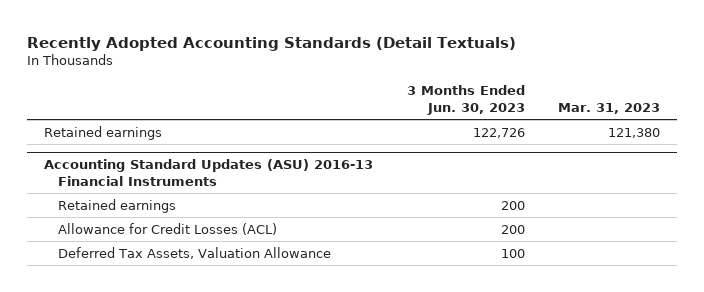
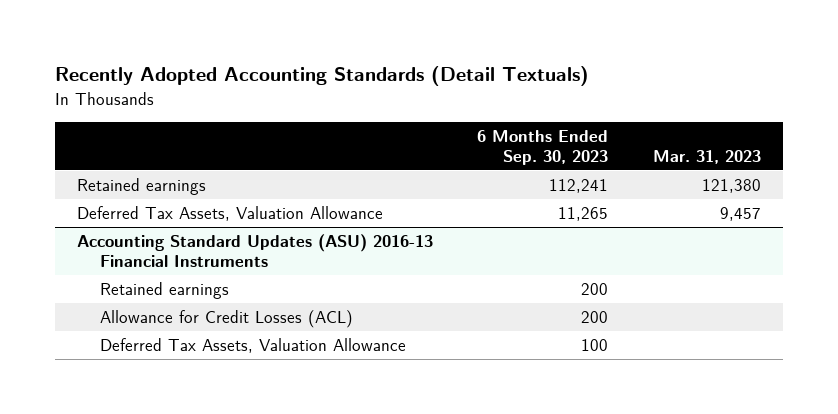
[406,85,525,116] 3 Months Ended Jun. 30, 2023 -> none
none -> [477,129,609,165] 6 Months Ended Sep. 30, 2023
none -> [76,205,383,221] Deferred Tax Assets, Valuation Allowance

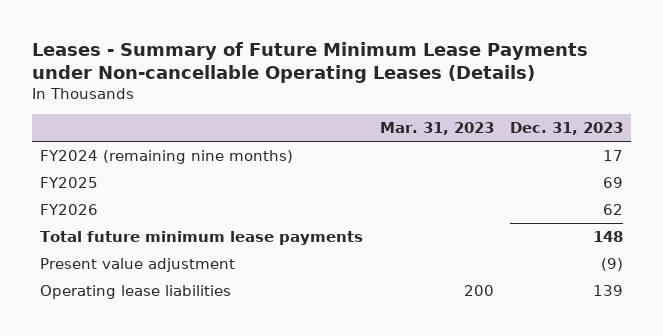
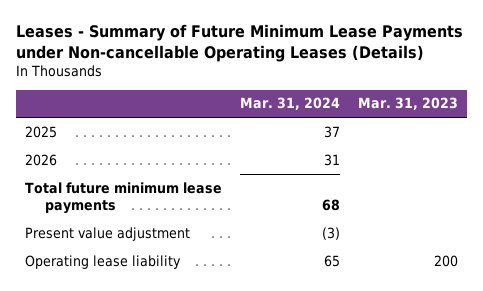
[509,122,623,136] Dec. 31, 2023 -> none
none -> [240,97,341,111] Mar. 31, 2024
[40,149,294,164] FY2024 (remaining nine months) -> none
[40,176,99,188] FY2025 -> [25,125,58,138] 2025
[40,203,99,215] FY2026 -> [25,153,58,166] 2026
[40,284,232,299] Operating lease liabilities -> [25,254,182,269] Operating lease liability

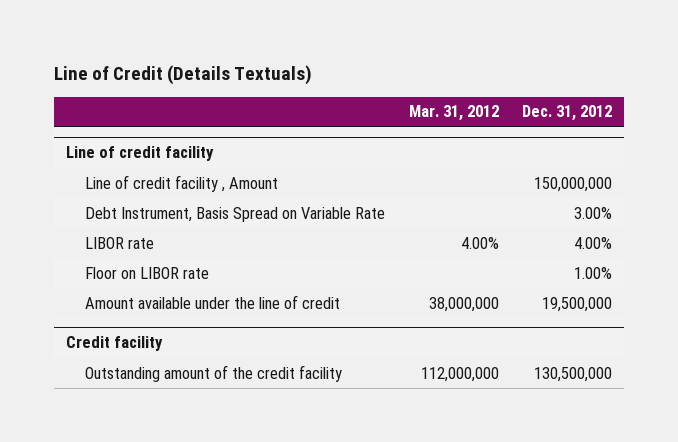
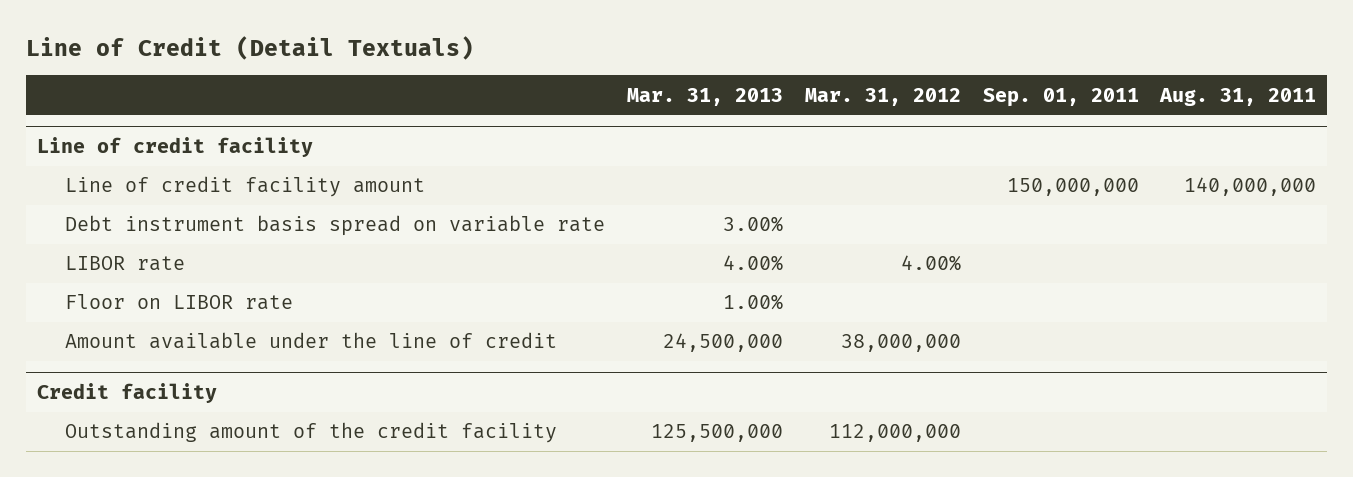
[54,65,313,86] Line of Credit (Details Textuals) -> [25,36,474,61] Line of Credit (Detail Textuals)
[522,105,613,122] Dec. 31, 2012 -> none
none -> [626,87,783,106] Mar. 31, 2013
none -> [982,87,1139,107] Sep. 01, 2011
none -> [1159,87,1317,106] Aug. 31, 2011
[85,174,279,192] Line of credit facility , Amount -> [65,176,426,198] Line of credit facility amount
[85,206,386,222] Debt Instrument, Basis Spread on Variable Rate -> [65,215,606,237] Debt instrument basis spread on variable rate

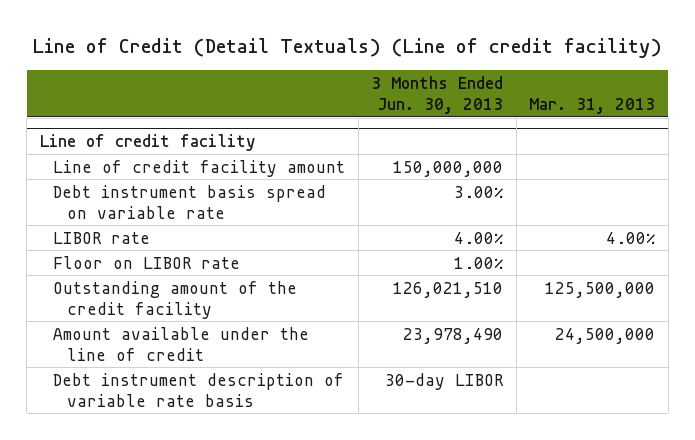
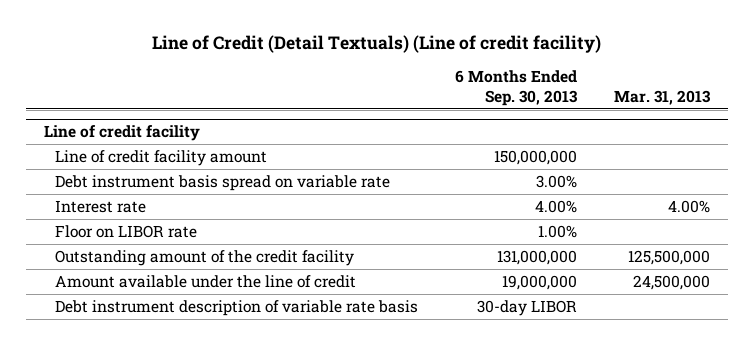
[371,76,504,115] 3 Months Ended Jun. 30, 2013 -> none
none -> [455,70,579,106] 6 Months Ended Sep. 30, 2013
[53,231,151,244] LIBOR rate -> [55,199,147,213] Interest rate

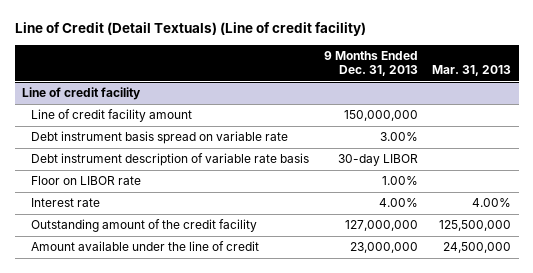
[455,70,579,106] 6 Months Ended Sep. 30, 2013 -> none
none -> [323,51,418,77] 9 Months Ended Dec. 31, 2013
[55,299,419,316] Debt instrument description of variable rate basis -> [30,153,309,167] Debt instrument description of variable rate basis
[55,199,147,213] Interest rate -> [30,198,100,208] Interest rate

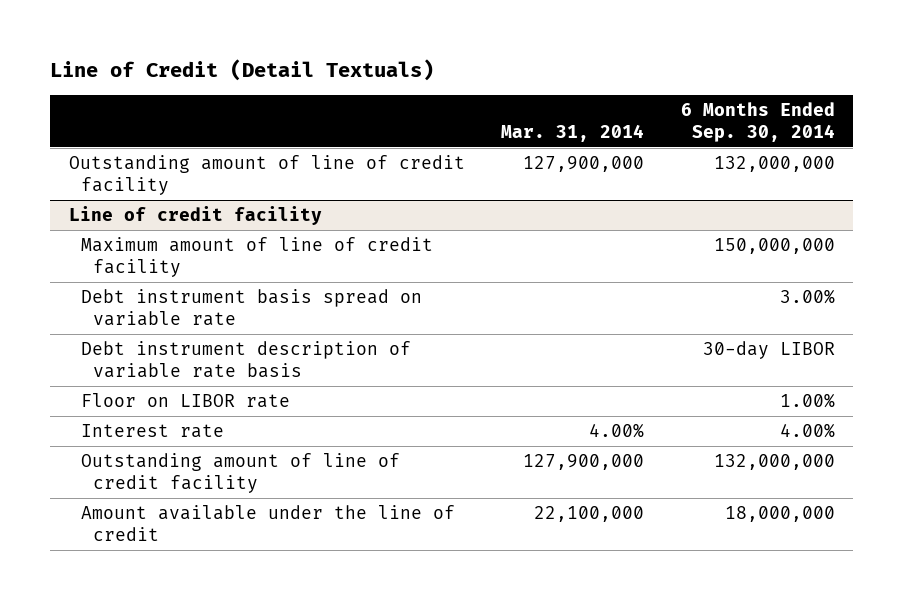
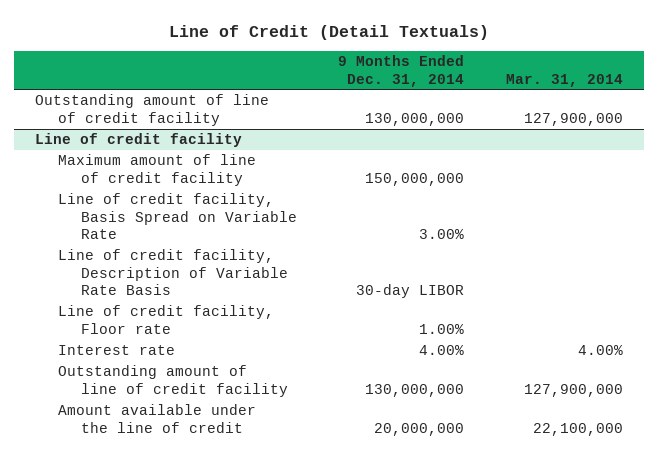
[680,101,835,142] 6 Months Ended Sep. 30, 2014 -> none
none -> [338,55,465,87] 9 Months Ended Dec. 31, 2014
[80,393,290,409] Floor on LIBOR rate -> none
[80,289,422,327] Debt instrument basis spread on variable rate -> [57,193,297,240] Line of credit facility, Basis Spread on Variable Rate
[80,341,411,379] Debt instrument description of variable rate basis -> [57,249,288,296] Line of credit facility, Description of Variable Rate Basis
none -> [57,305,274,334] Line of credit facility, Floor rate

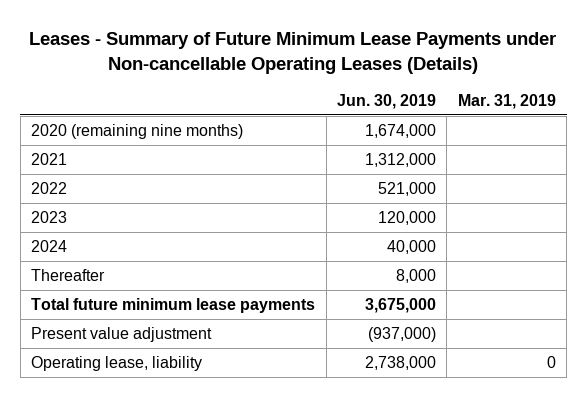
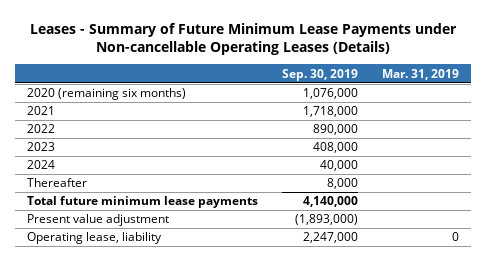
[336,93,436,109] Jun. 30, 2019 -> none
none -> [282,68,359,81] Sep. 30, 2019
[31,123,244,139] 2020 (remaining nine months) -> [26,88,186,101] 2020 (remaining six months)

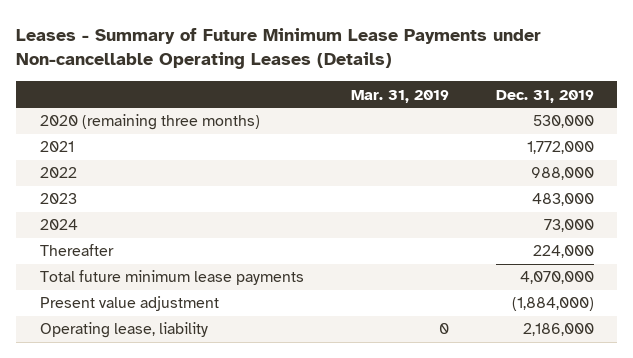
[282,68,359,81] Sep. 30, 2019 -> none
none -> [495,89,594,103] Dec. 31, 2019
[26,88,186,101] 2020 (remaining six months) -> [39,114,260,131] 2020 (remaining three months)

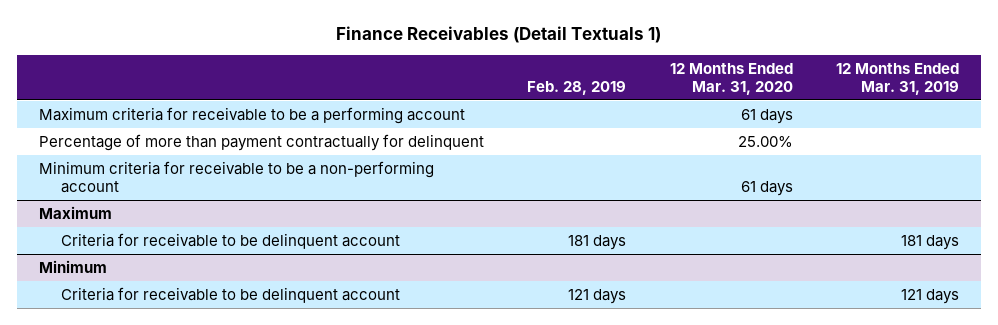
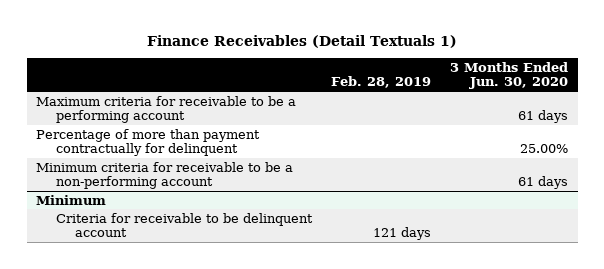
[669,62,793,95] 12 Months Ended Mar. 31, 2020 -> none
[836,62,960,95] 12 Months Ended Mar. 31, 2019 -> none
none -> [449,61,568,90] 3 Months Ended Jun. 30, 2020
[38,205,112,219] Maximum -> none
[61,232,401,249] Criteria for receivable to be delinquent account -> none

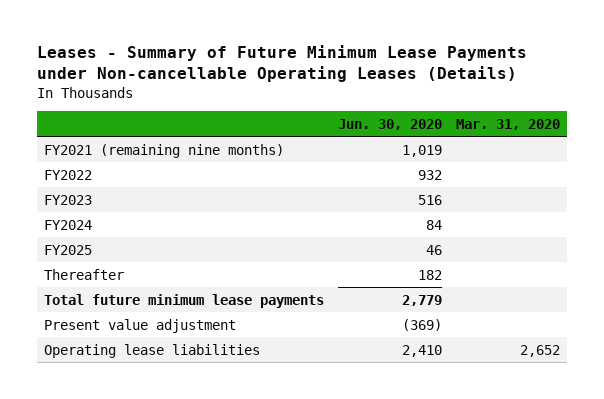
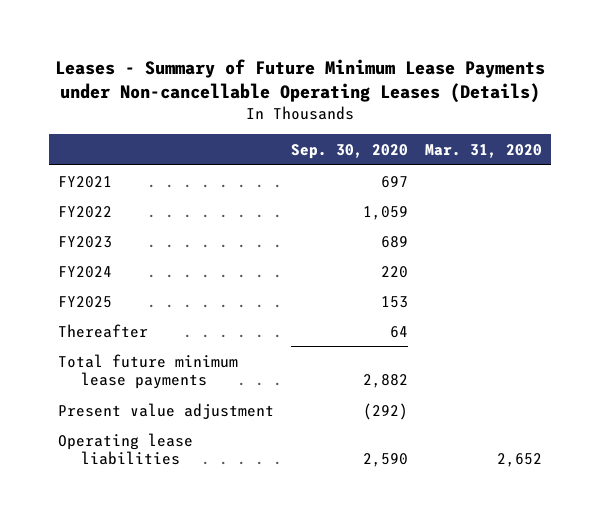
[337,118,442,130] Jun. 30, 2020 -> none
none -> [290,144,408,160] Sep. 30, 2020
[43,143,284,158] FY2021 (remaining nine months) -> [57,175,112,188] FY2021

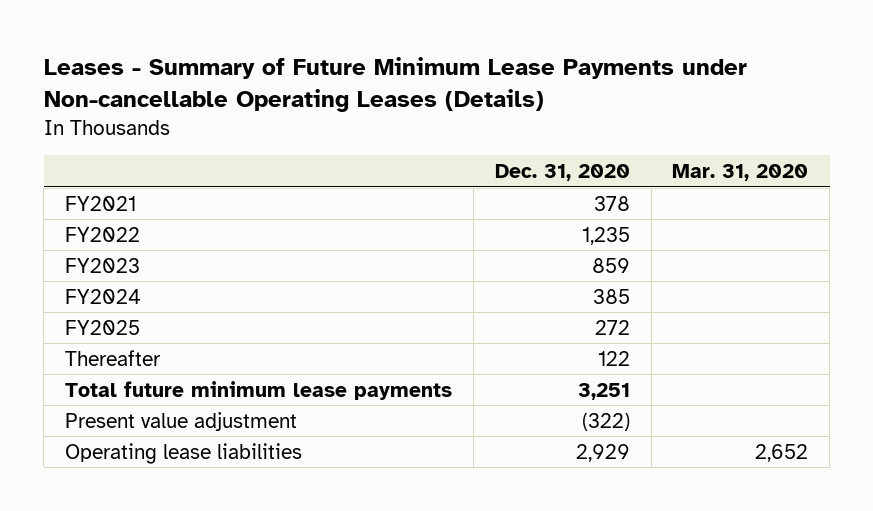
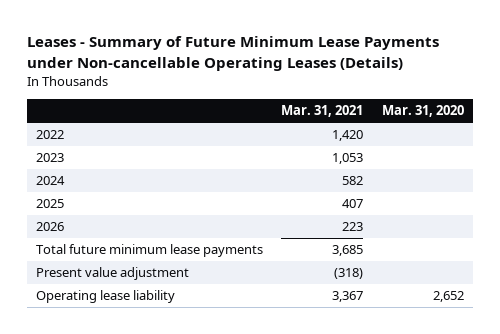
[494,164,630,182] Dec. 31, 2020 -> none
none -> [281,105,364,118] Mar. 31, 2021
[64,195,136,211] FY2021 -> none
[64,349,161,366] Thereafter -> none
[64,226,140,242] FY2022 -> [35,130,64,140] 2022
[64,257,140,273] FY2023 -> [35,153,64,163] 2023
[64,288,141,304] FY2024 -> [35,176,65,186] 2024
[64,319,140,335] FY2025 -> [35,199,64,209] 2025
none -> [35,222,64,232] 2026
[64,442,302,464] Operating lease liabilities -> [35,290,175,304] Operating lease liability

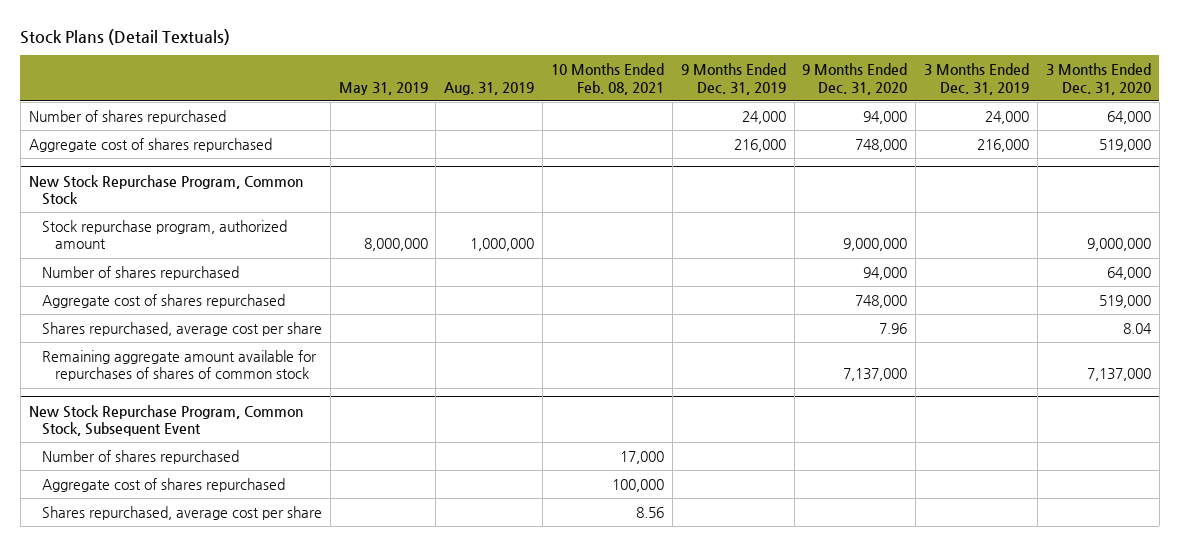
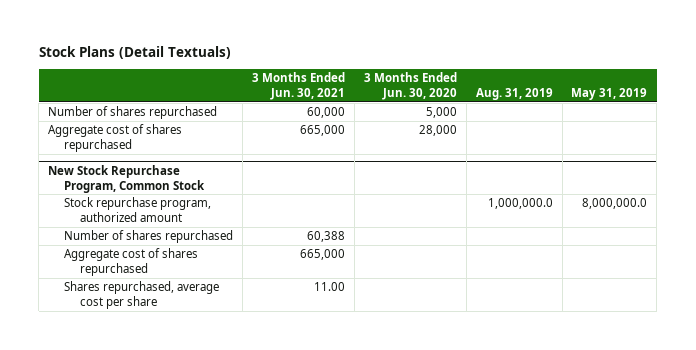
[551,63,665,95] 10 Months Ended Feb. 08, 2021 -> none
[680,63,786,95] 9 Months Ended Dec. 31, 2019 -> none
[802,63,908,95] 9 Months Ended Dec. 31, 2020 -> none
[924,63,1030,95] 3 Months Ended Dec. 31, 2019 -> none
[1045,63,1151,95] 3 Months Ended Dec. 31, 2020 -> none
none -> [252,71,346,100] 3 Months Ended Jun. 30, 2021
none -> [363,71,457,100] 3 Months Ended Jun. 30, 2020
[363,238,428,252] 8,000,000 -> [582,198,648,210] 8,000,000.0
[470,238,535,252] 1,000,000 -> [487,198,553,210] 1,000,000.0
[41,349,317,382] Remaining aggregate amount available for repurchases of shares of common stock -> none
[28,404,303,436] New Stock Repurchase Program, Common Stock, Subsequent Event -> none
[41,449,239,464] Number of shares repurchased -> none
[41,477,285,492] Aggregate cost of shares repurchased -> none
[41,505,322,520] Shares repurchased, average cost per share -> none

